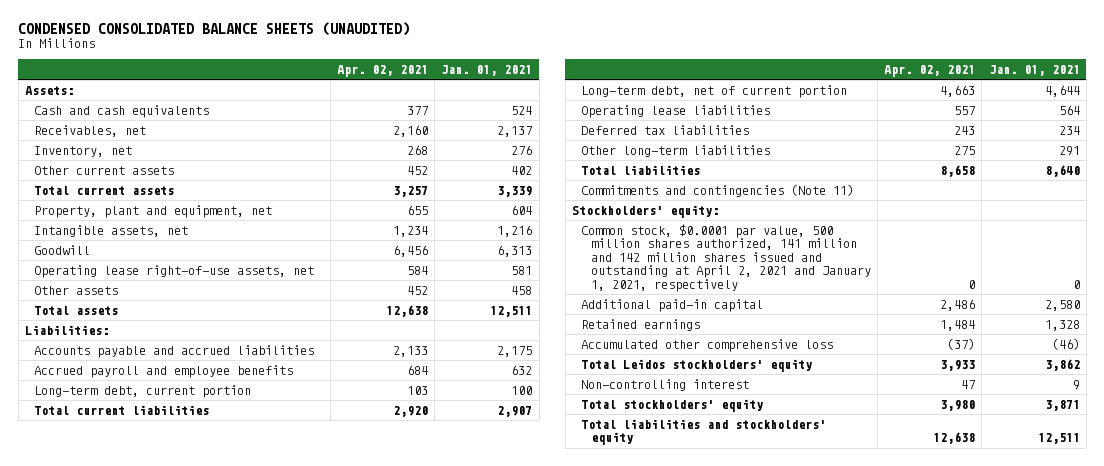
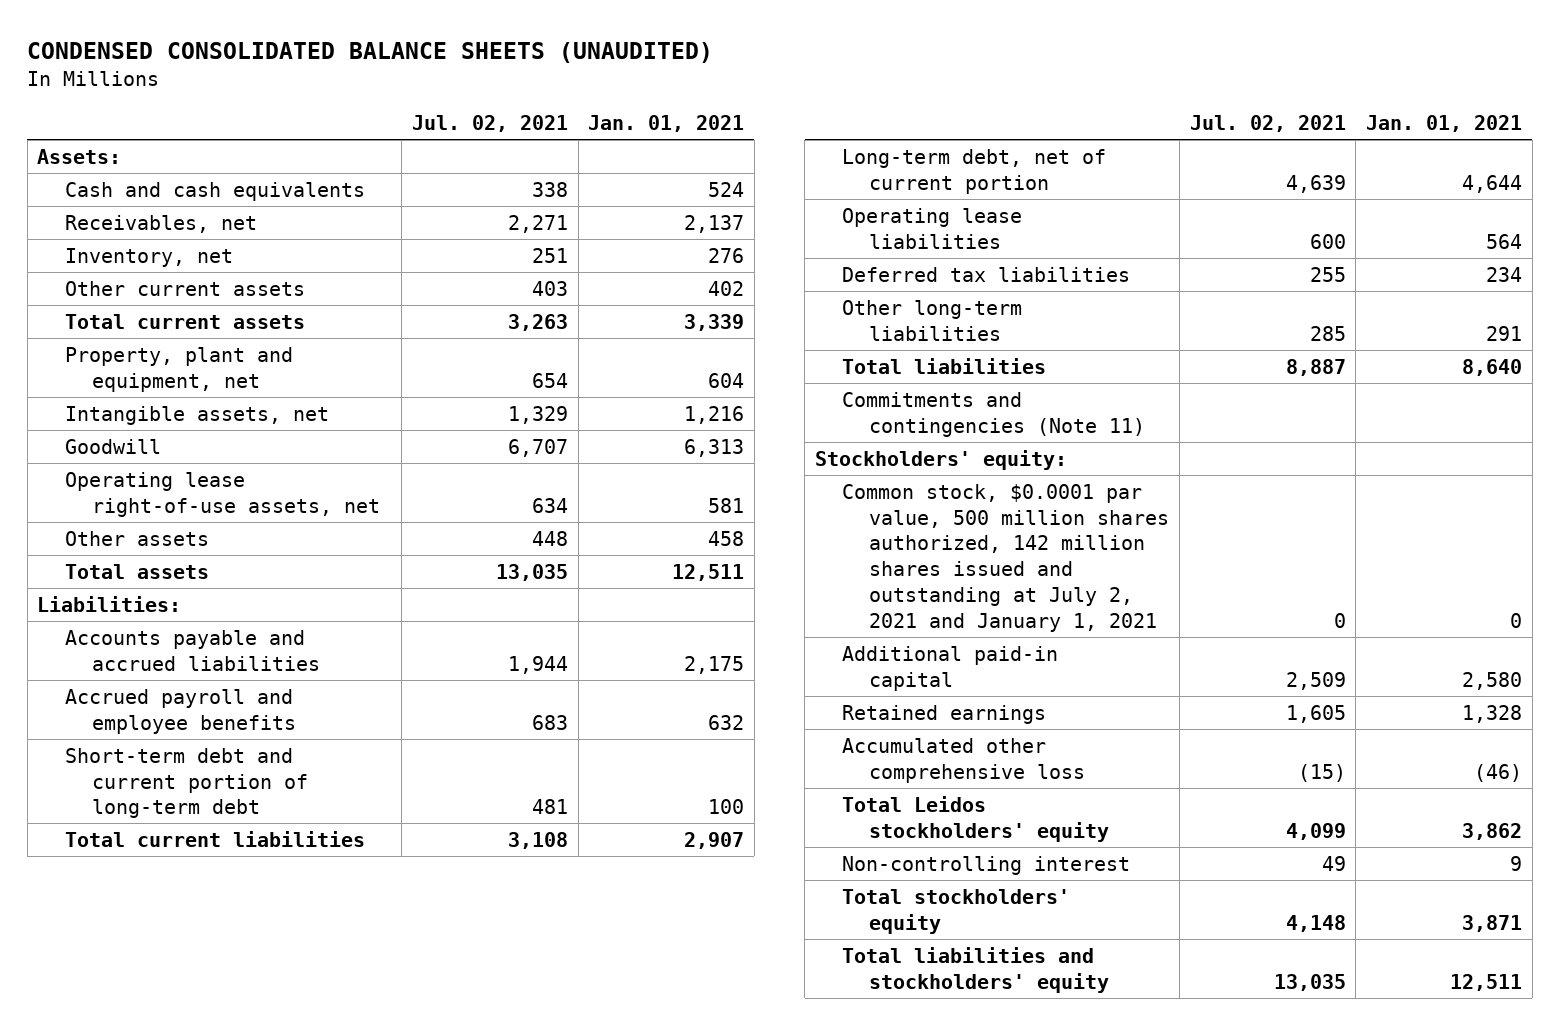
[336,64,428,77] Apr. 02, 2021 -> none
none -> [412,114,569,132] Jul. 02, 2021
[34,384,252,398] Long-term debt, current portion -> [64,747,308,819] Short-term debt and current portion of long-term debt
[581,223,871,293] Common stock, $0.0001 par value, 500 million shares authorized, 141 million and 142 million shares issued and outstanding at April 2, 2021 and January 1, 2021, respectively -> [842,483,1170,632] Common stock, $0.0001 par value, 500 million shares authorized, 142 million shares issued and outstanding at July 2, 2021 and January 1, 2021

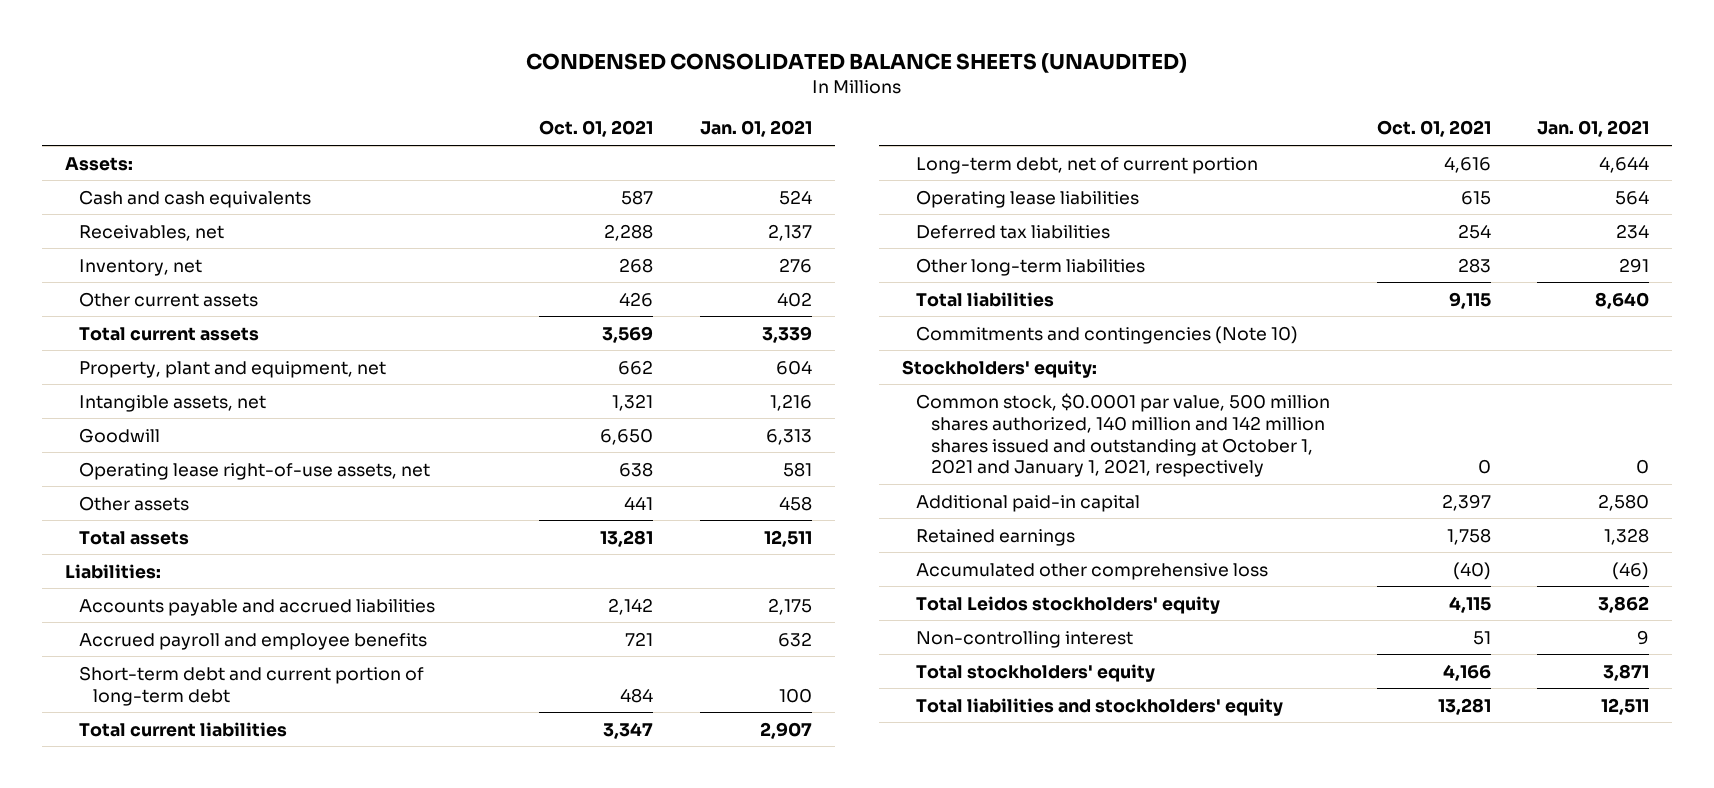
[412,114,569,132] Jul. 02, 2021 -> none
none -> [539,120,654,138] Oct. 01, 2021
[842,391,1146,437] Commitments and contingencies (Note 11) -> [916,325,1299,344] Commitments and contingencies (Note 10)
[842,483,1170,632] Common stock, $0.0001 par value, 500 million shares authorized, 142 million shares issued and outstanding at July 2, 2021 and January 1, 2021 -> [916,392,1331,478] Common stock, $0.0001 par value, 500 million shares authorized, 140 million and 142 million shares issued and outstanding at October 1, 2021 and January 1, 2021, respectively

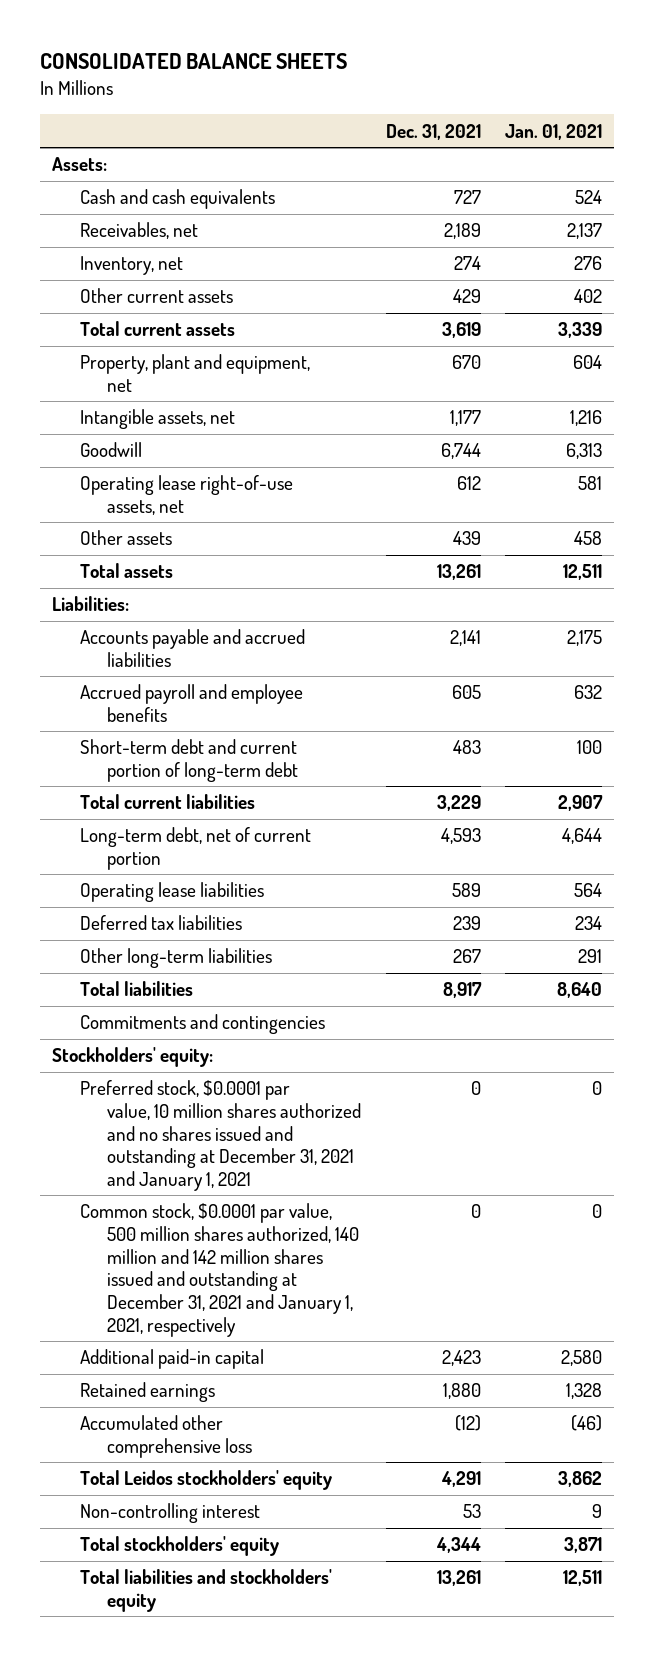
[526,53,1188,74] CONDENSED CONSOLIDATED BALANCE SHEETS (UNAUDITED) -> [39,53,347,70] CONSOLIDATED BALANCE SHEETS
[539,120,654,138] Oct. 01, 2021 -> none
none -> [385,123,481,140] Dec. 31, 2021
[916,325,1299,344] Commitments and contingencies (Note 10) -> [79,1014,325,1035] Commitments and contingencies
none -> [79,1080,362,1191] Preferred stock, $0.0001 par value, 10 million shares authorized and no shares issued and outstanding at December 31, 2021 and January 1, 2021
[916,392,1331,478] Common stock, $0.0001 par value, 500 million shares authorized, 140 million and 142 million shares issued and outstanding at October 1, 2021 and January 1, 2021, respectively -> [79,1203,360,1337] Common stock, $0.0001 par value, 500 million shares authorized, 140 million and 142 million shares issued and outstanding at December 31, 2021 and January 1, 2021, respectively

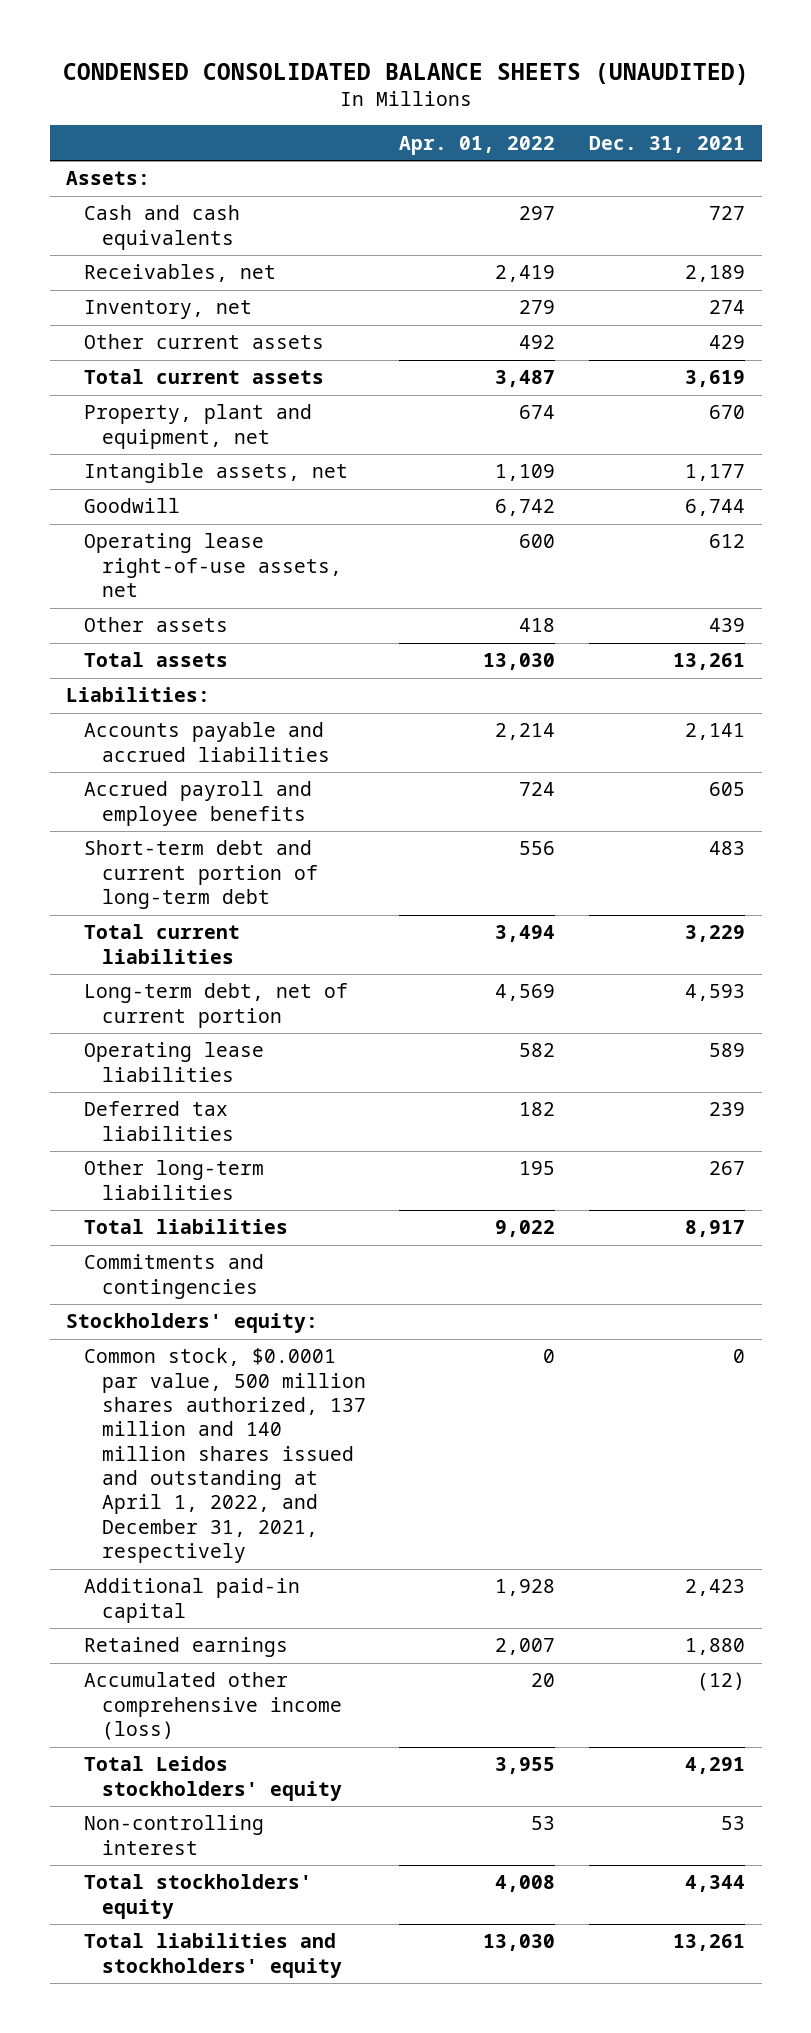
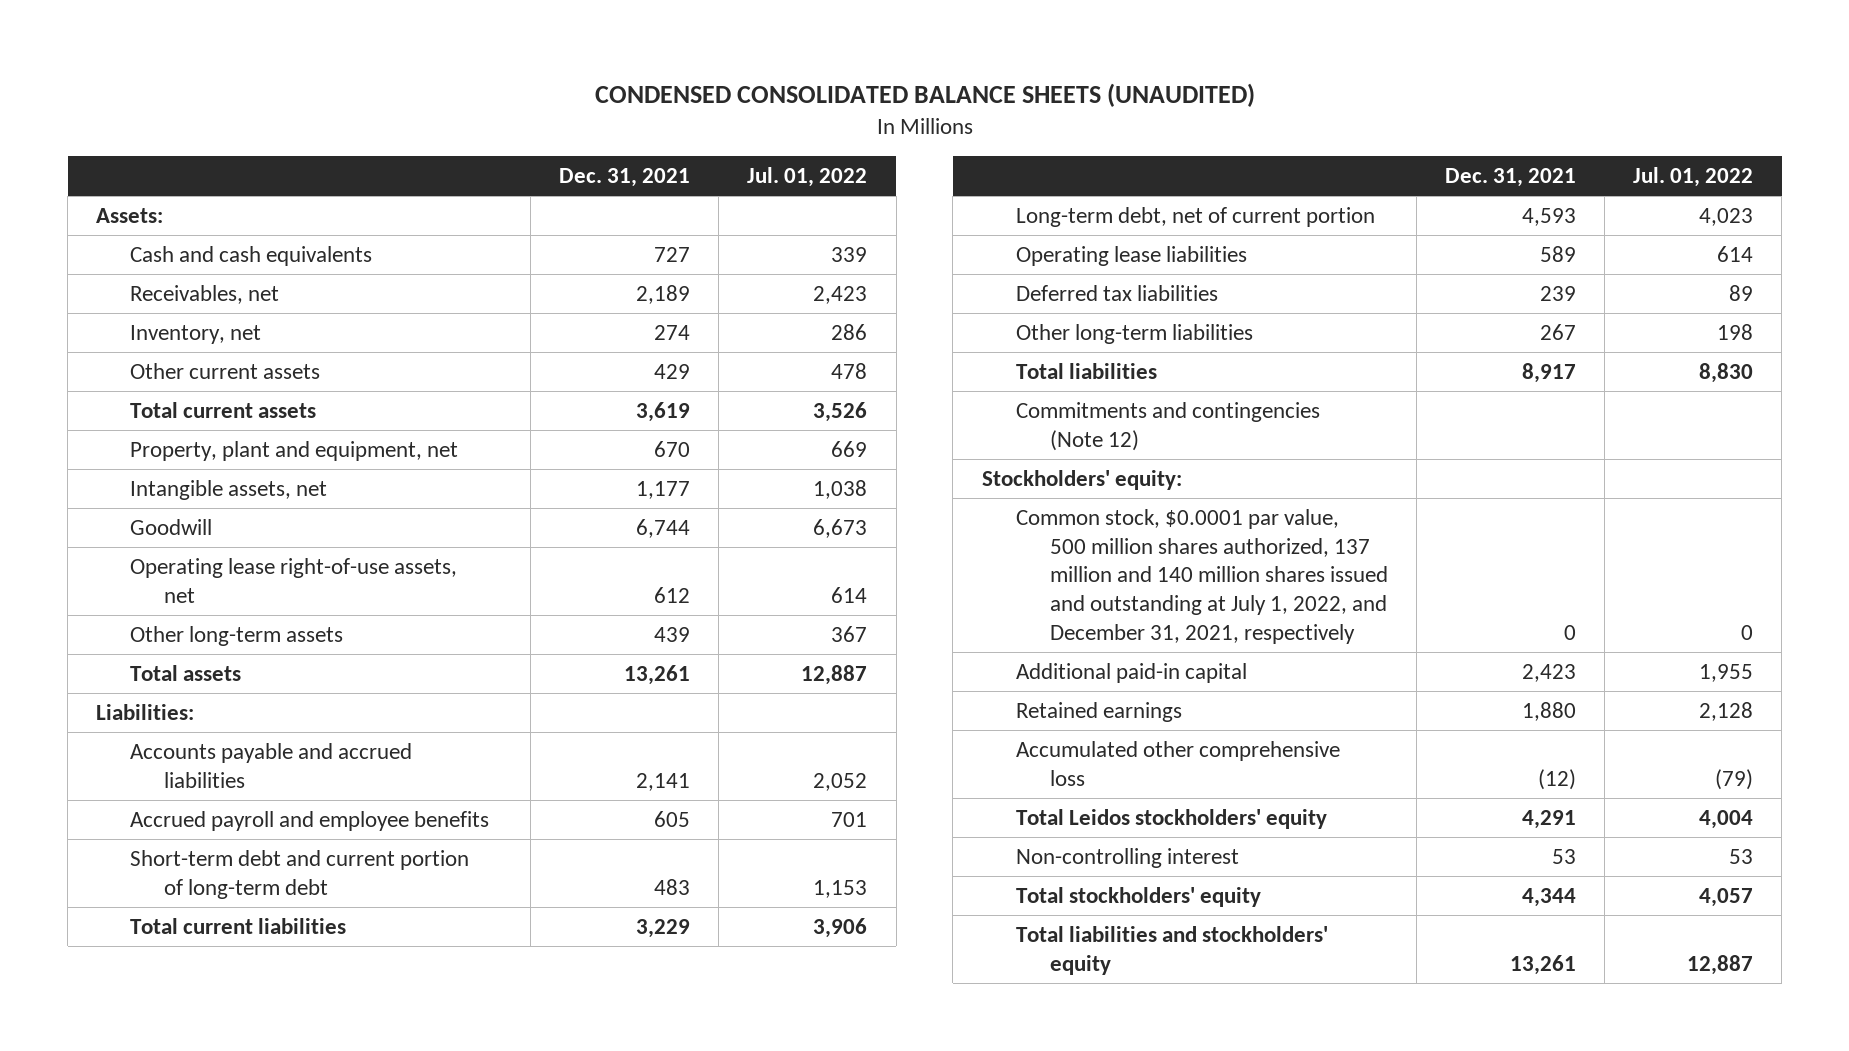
[399,135,556,155] Apr. 01, 2022 -> none
none -> [747,167,868,188] Jul. 01, 2022
[84,617,229,633] Other assets -> [130,625,344,646] Other long-term assets
[84,1254,265,1299] Commitments and contingencies -> [1015,401,1320,451] Commitments and contingencies (Note 12)
[84,1348,366,1564] Common stock, $0.0001 par value, 500 million shares authorized, 137 million and 140 million shares issued and outstanding at April 1, 2022, and December 31, 2021, respectively -> [1015,508,1388,644] Common stock, $0.0001 par value, 500 million shares authorized, 137 million and 140 million shares issued and outstanding at July 1, 2022, and December 31, 2021, respectively
[84,1672,342,1741] Accumulated other comprehensive income (loss) -> [1015,740,1340,786] Accumulated other comprehensive loss

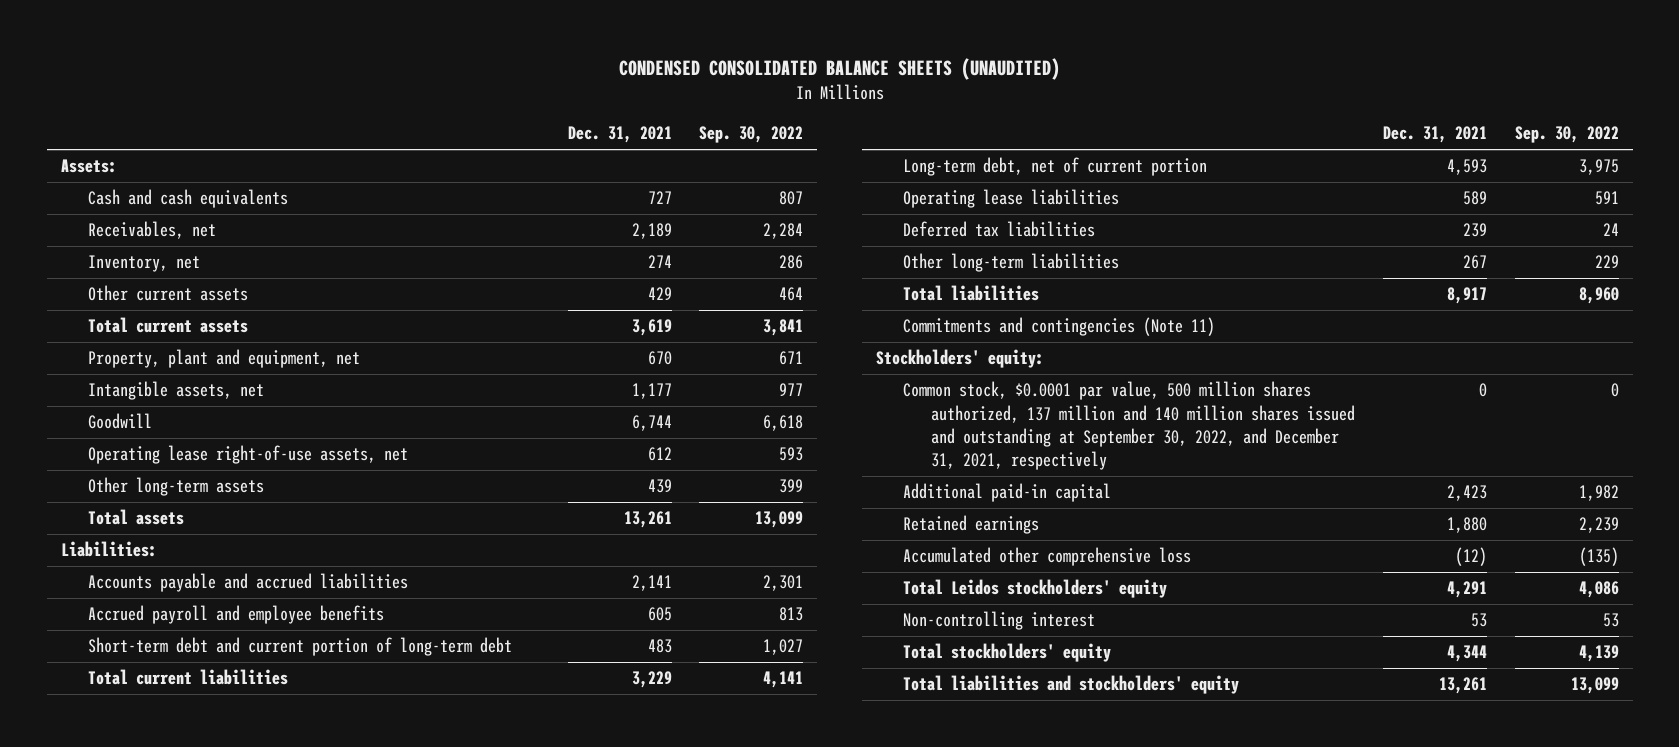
[747,167,868,188] Jul. 01, 2022 -> none
none -> [699,126,804,144] Sep. 30, 2022
[1015,401,1320,451] Commitments and contingencies (Note 12) -> [903,317,1216,337] Commitments and contingencies (Note 11)
[1015,508,1388,644] Common stock, $0.0001 par value, 500 million shares authorized, 137 million and 140 million shares issued and outstanding at July 1, 2022, and December 31, 2021, respectively -> [903,381,1355,470] Common stock, $0.0001 par value, 500 million shares authorized, 137 million and 140 million shares issued and outstanding at September 30, 2022, and December 31, 2021, respectively

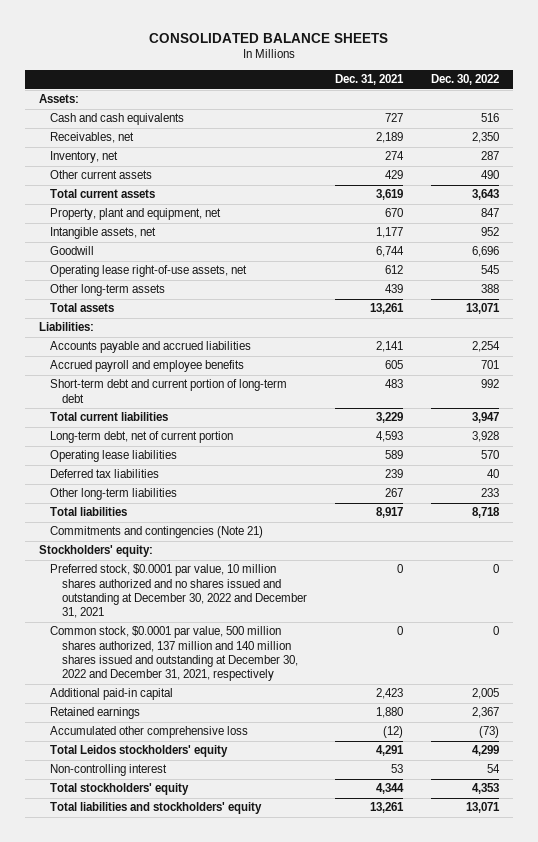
[618,57,1060,80] CONDENSED CONSOLIDATED BALANCE SHEETS (UNAUDITED) -> [148,32,388,43] CONSOLIDATED BALANCE SHEETS
[699,126,804,144] Sep. 30, 2022 -> none
none -> [430,74,499,86] Dec. 30, 2022
[903,317,1216,337] Commitments and contingencies (Note 11) -> [50,526,264,539] Commitments and contingencies (Note 21)
none -> [50,564,308,619] Preferred stock, $0.0001 par value, 10 million shares authorized and no shares issued and outstanding at December 30, 2022 and December 31, 2021
[903,381,1355,470] Common stock, $0.0001 par value, 500 million shares authorized, 137 million and 140 million shares issued and outstanding at September 30, 2022, and December 31, 2021, respectively -> [50,626,299,682] Common stock, $0.0001 par value, 500 million shares authorized, 137 million and 140 million shares issued and outstanding at December 30, 2022 and December 31, 2021, respectively

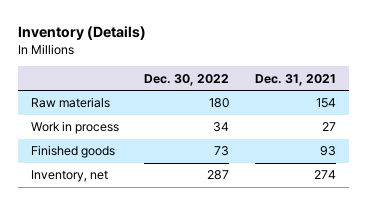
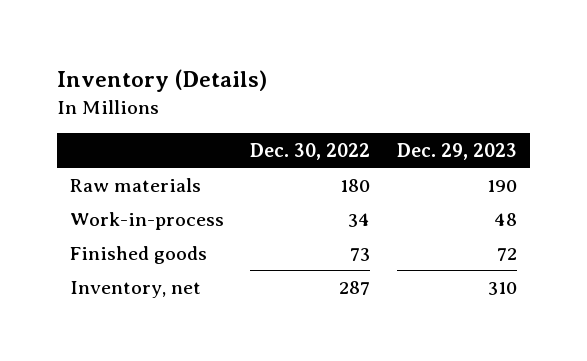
[255,73,337,86] Dec. 31, 2021 -> none
none -> [396,143,517,161] Dec. 29, 2023
[30,121,119,135] Work in process -> [69,211,224,230] Work-in-process

